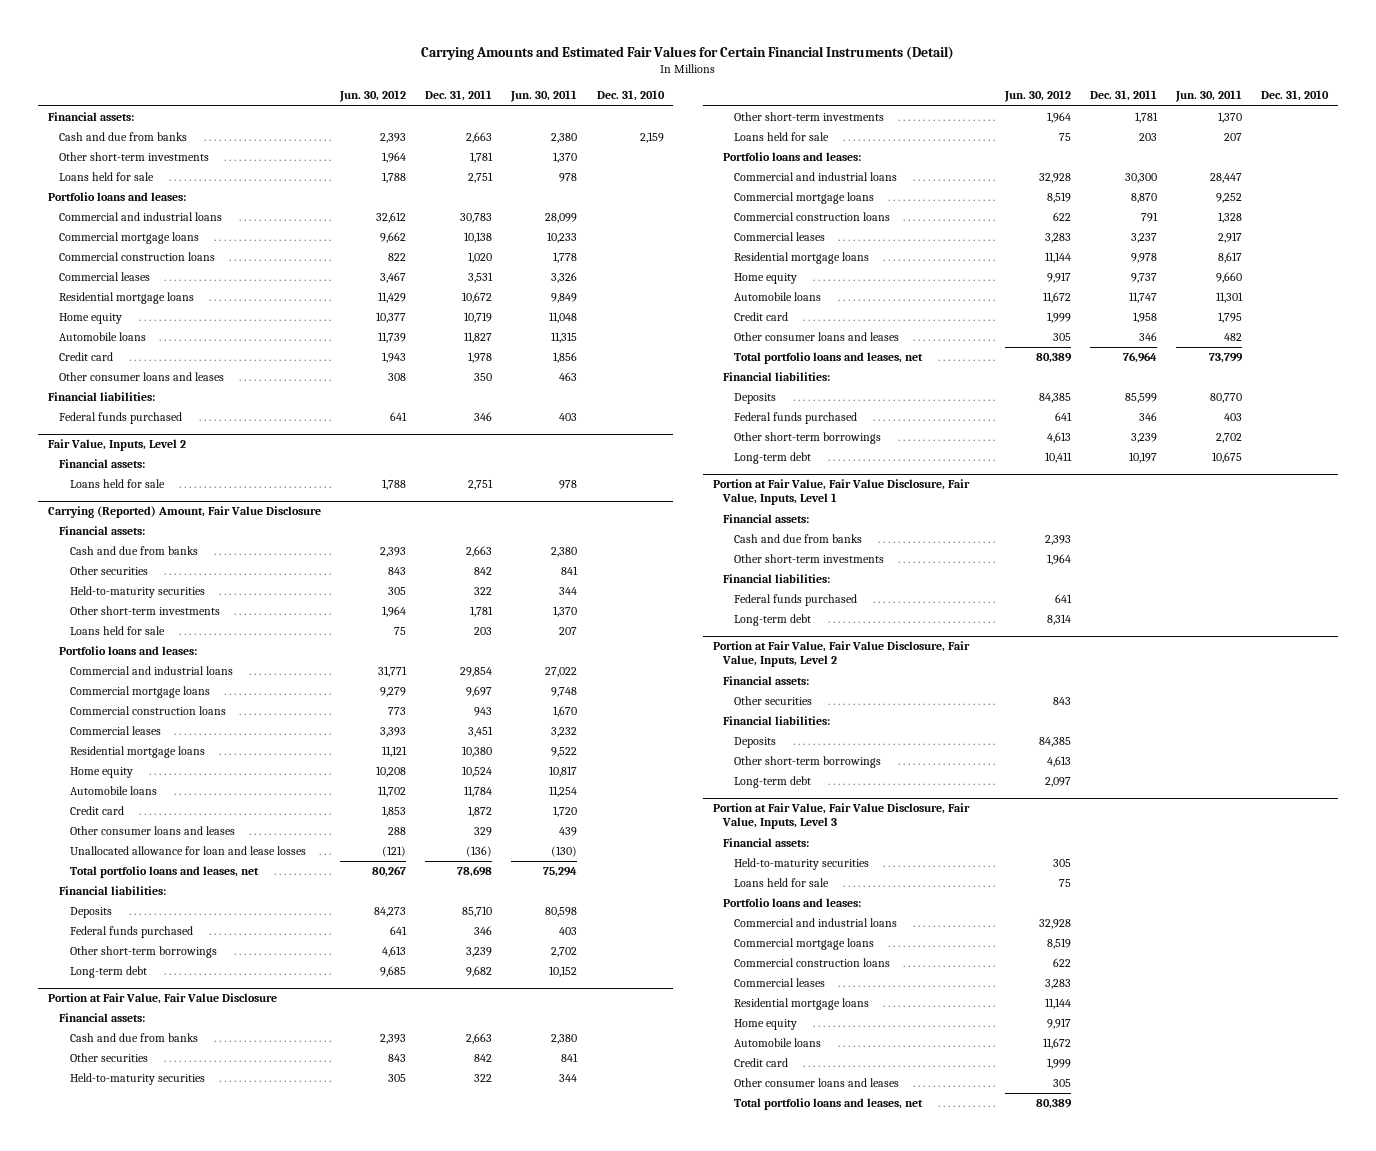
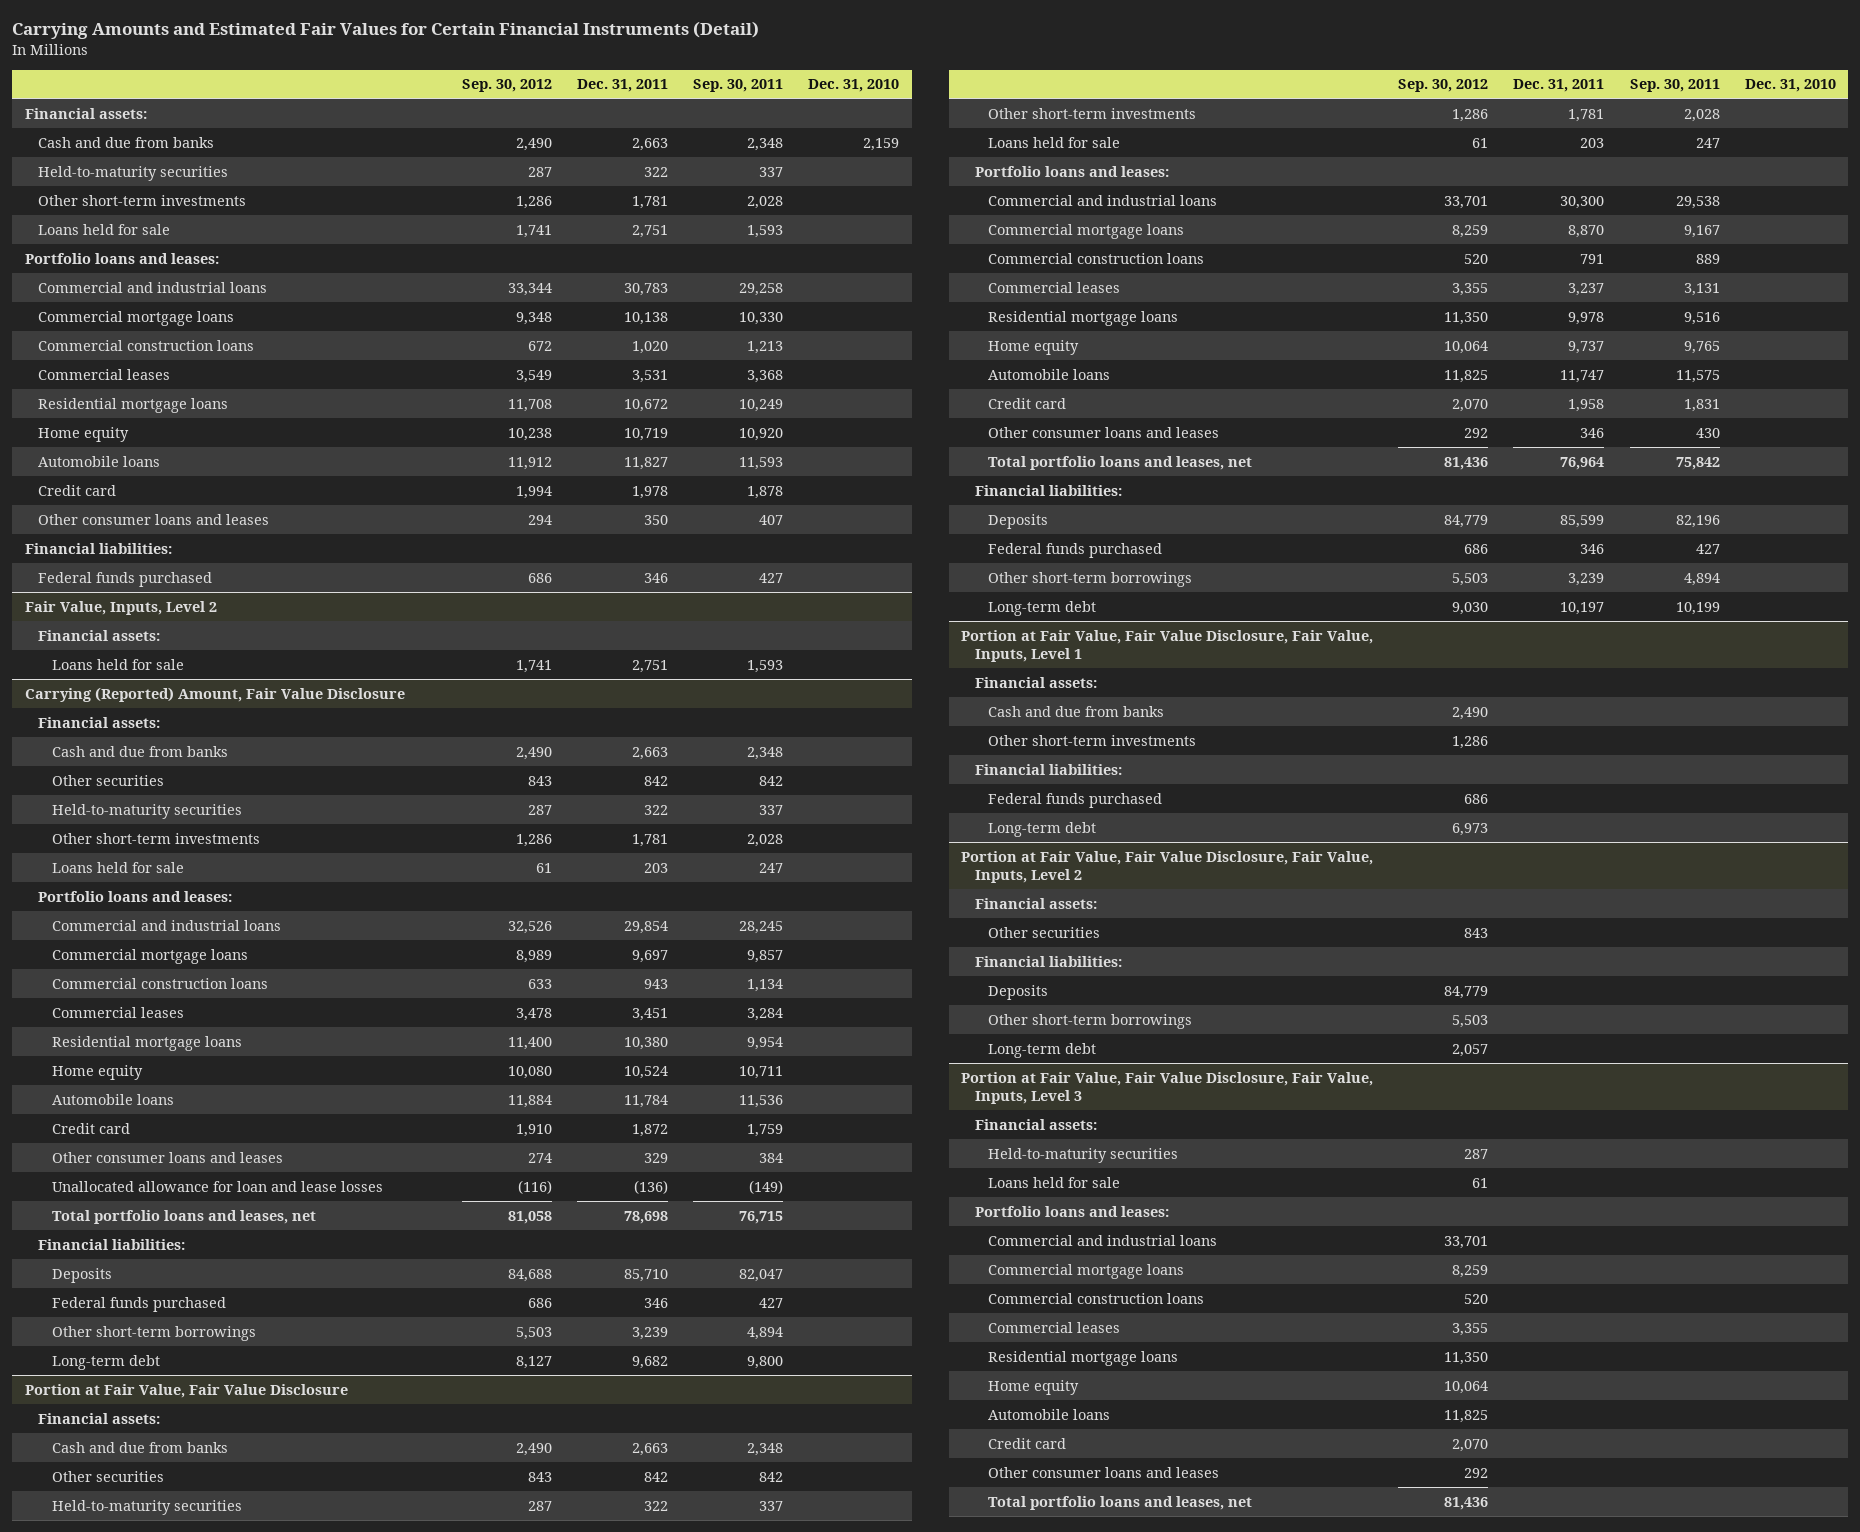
[339,90,407,103] Jun. 30, 2012 -> none
[510,90,578,103] Jun. 30, 2011 -> none
none -> [461,79,552,93] Sep. 30, 2012
none -> [693,79,784,93] Sep. 30, 2011
none -> [38,165,229,181] Held-to-maturity securities

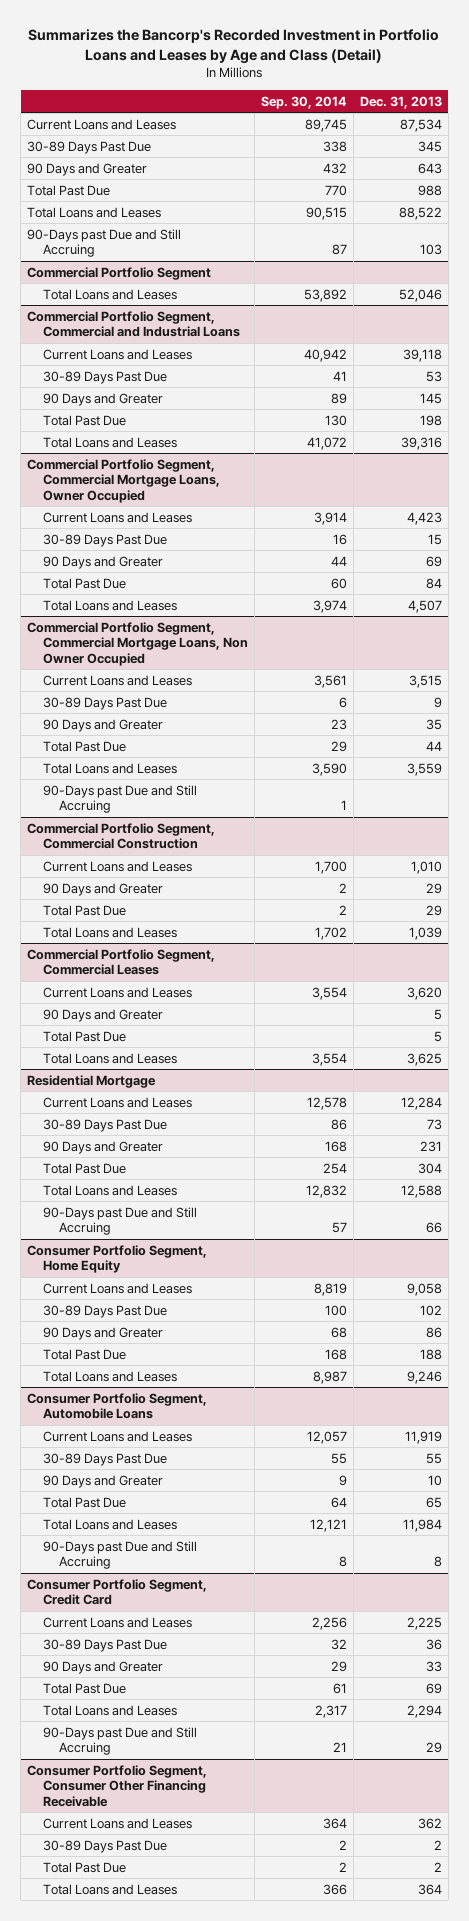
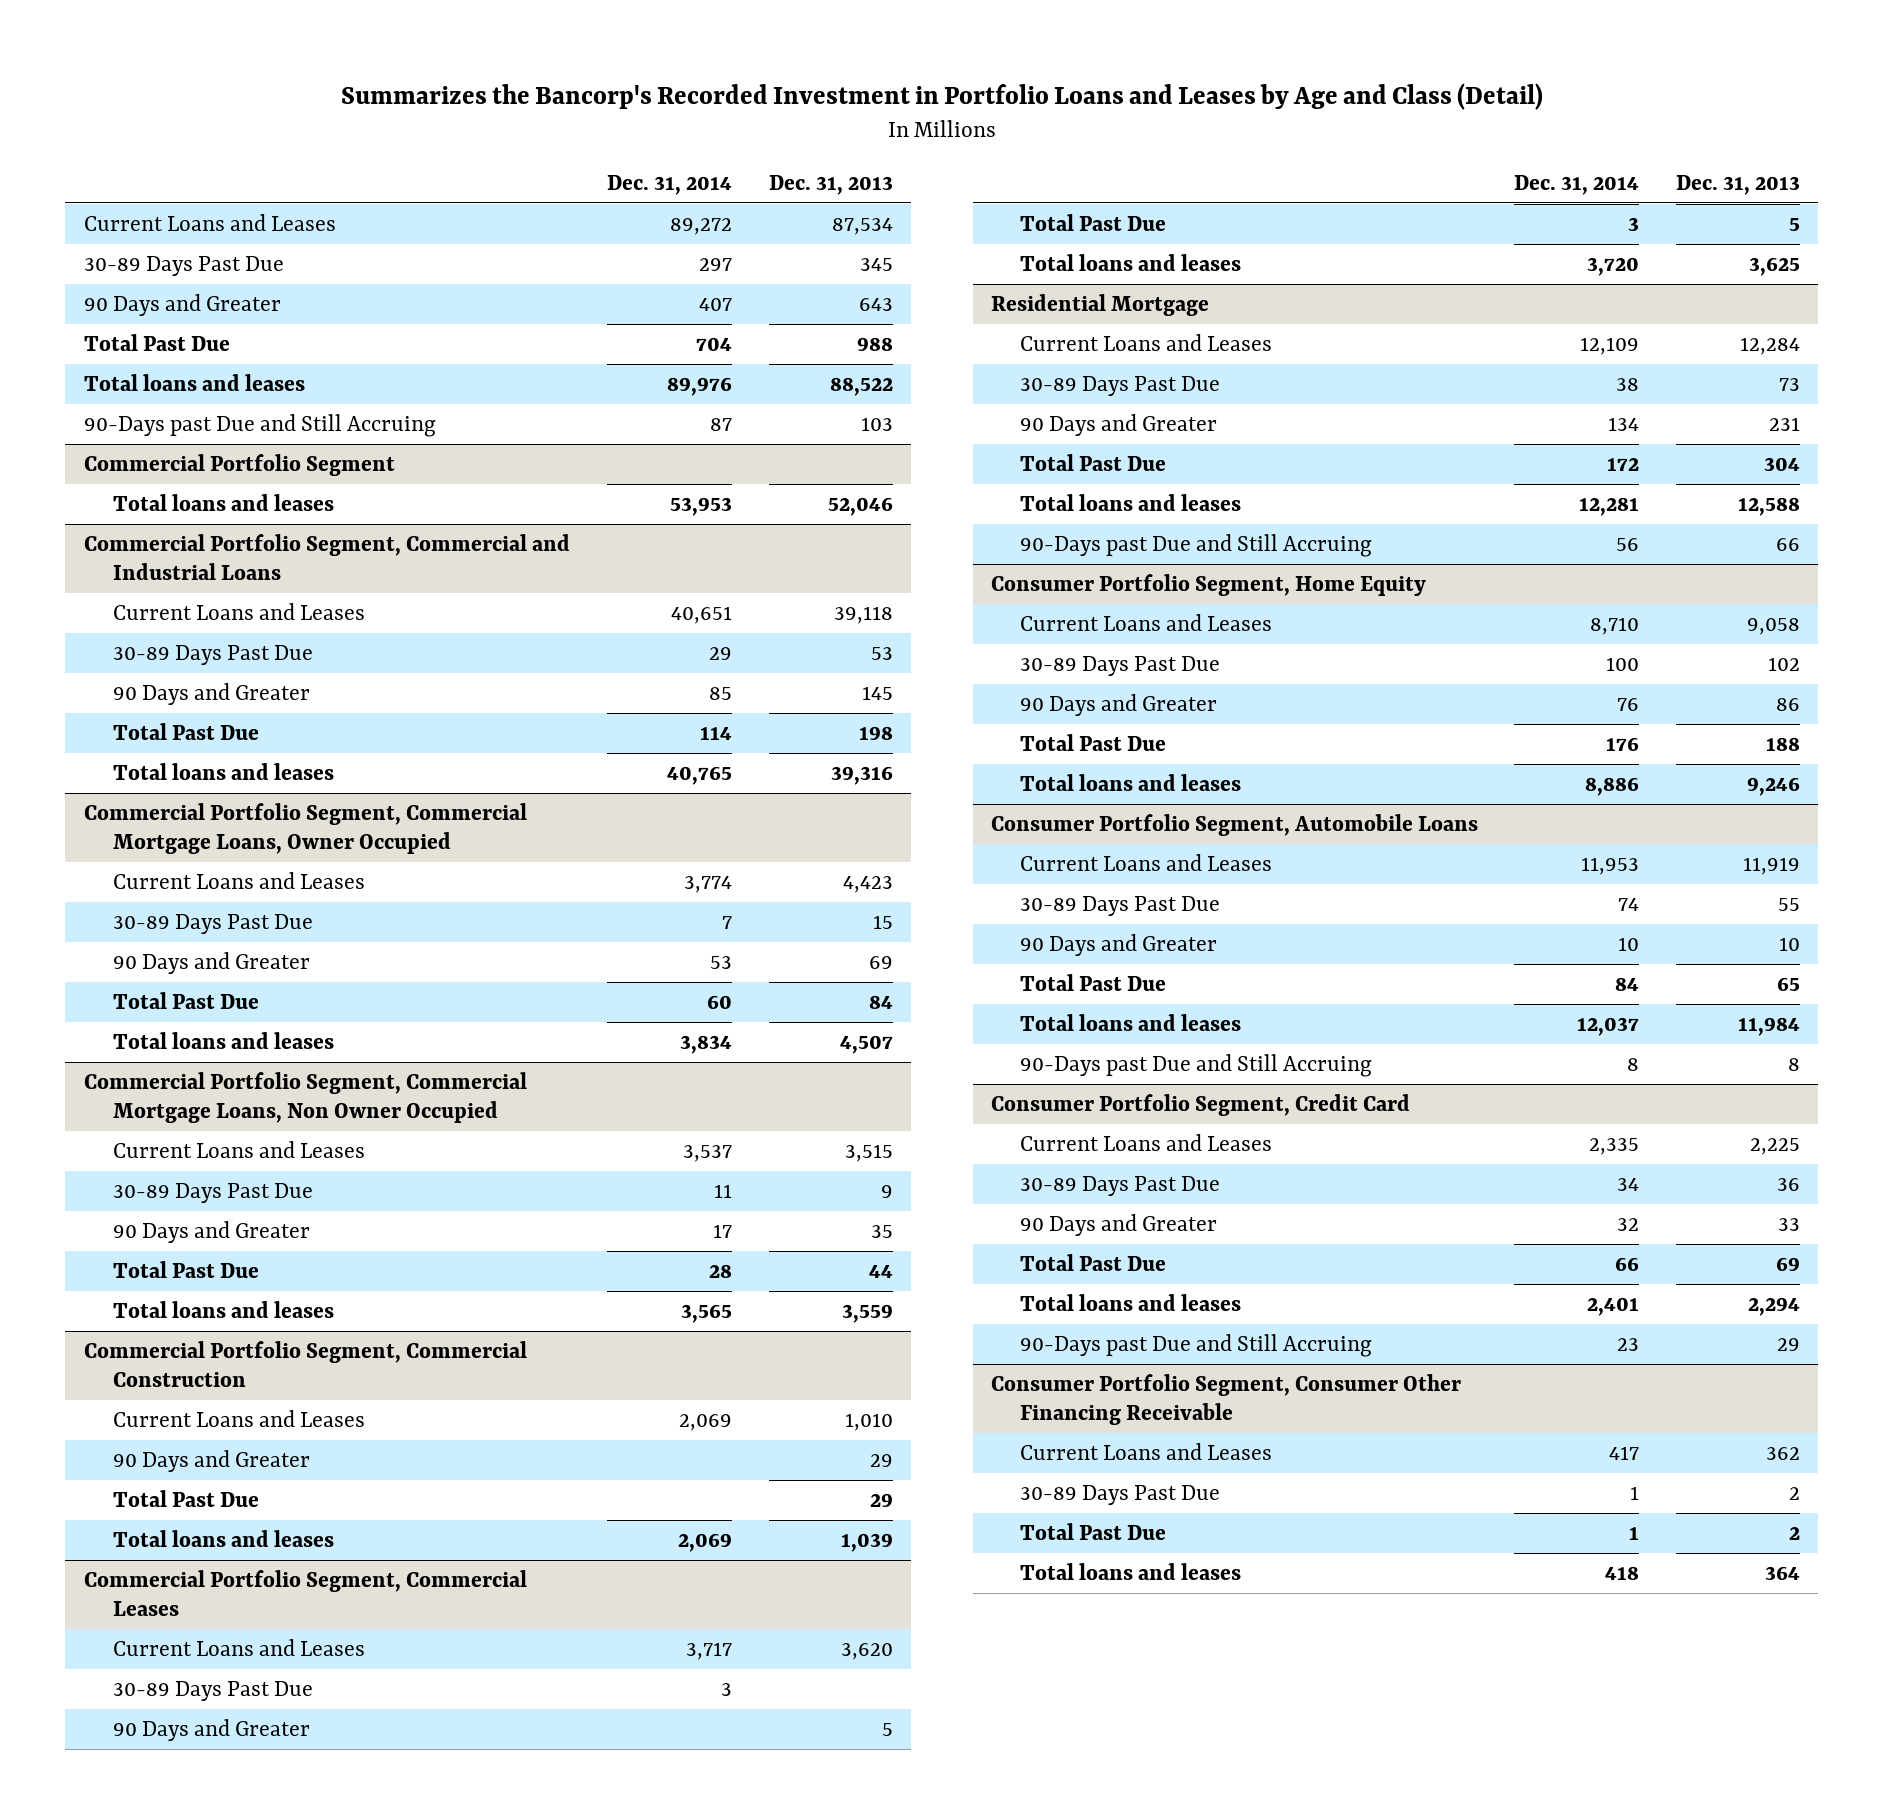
[260,95,347,109] Sep. 30, 2014 -> none
none -> [607,174,733,195] Dec. 31, 2014
[26,206,161,218] Total Loans and Leases -> [83,374,305,392] Total loans and leases
[42,288,177,300] Total Loans and Leases -> [112,494,334,512] Total loans and leases
[42,436,177,448] Total Loans and Leases -> [112,763,334,781] Total loans and leases
[42,599,177,611] Total Loans and Leases -> [112,1032,334,1050] Total loans and leases
[42,784,197,814] 90-Days past Due and Still Accruing -> none
[42,762,177,774] Total Loans and Leases -> [112,1301,334,1319] Total loans and leases
[42,926,177,938] Total Loans and Leases -> [112,1530,334,1548] Total loans and leases
none -> [112,1681,313,1702] 30-89 Days Past Due
[42,1052,177,1064] Total Loans and Leases -> [1020,254,1242,272] Total loans and leases
[42,1184,177,1196] Total Loans and Leases -> [1020,494,1242,512] Total loans and leases
[42,1370,177,1382] Total Loans and Leases -> [1020,774,1242,792] Total loans and leases
[42,1518,177,1530] Total Loans and Leases -> [1020,1014,1242,1032] Total loans and leases
[42,1704,177,1716] Total Loans and Leases -> [1020,1294,1242,1312] Total loans and leases
[42,1883,177,1895] Total Loans and Leases -> [1020,1563,1242,1581] Total loans and leases

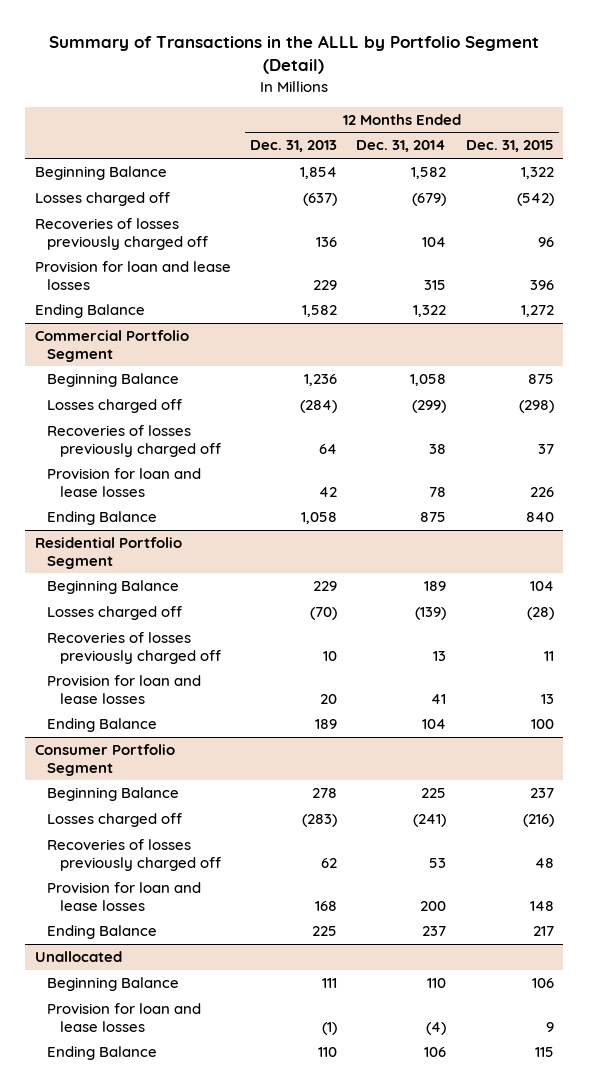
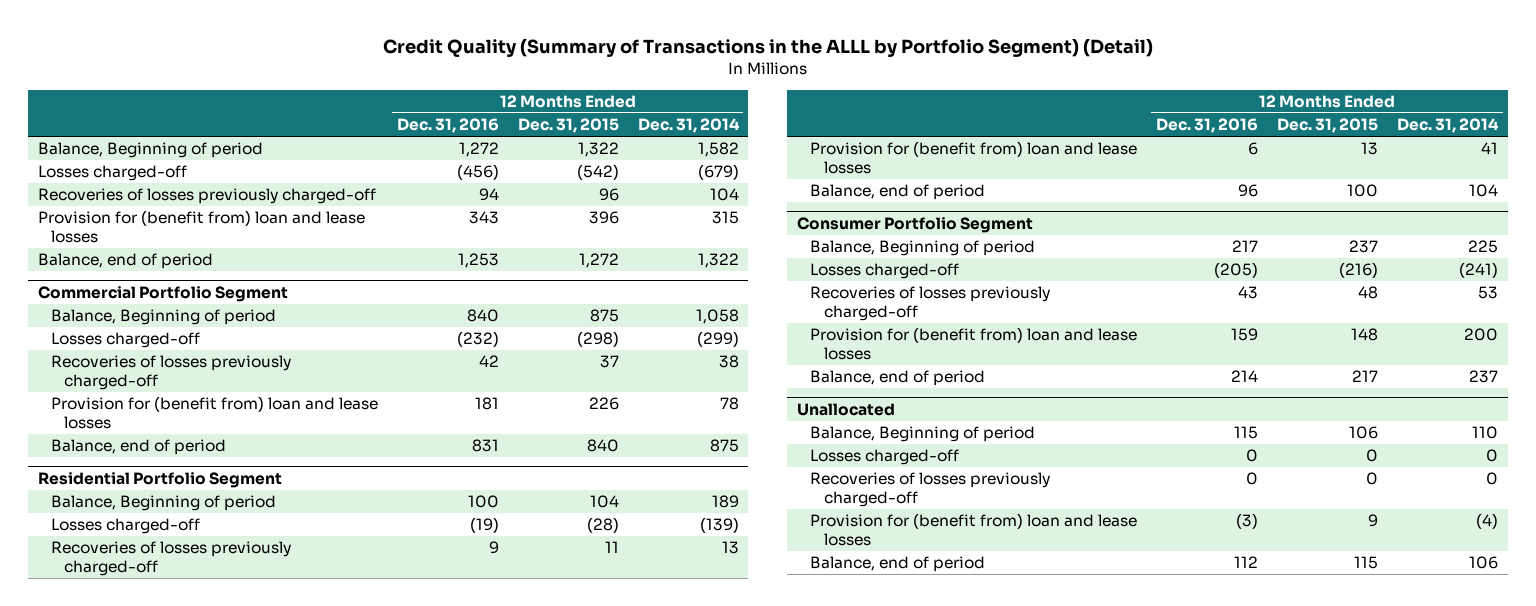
[49,35,540,75] Summary of Transactions in the ALLL by Portfolio Segment (Detail) -> [382,38,1153,57] Credit Quality (Summary of Transactions in the ALLL by Portfolio Segment) (Detail)
[250,140,338,153] Dec. 31, 2013 -> none
none -> [396,118,499,134] Dec. 31, 2016
[34,166,167,181] Beginning Balance -> [37,142,263,159] Balance, Beginning of period
[34,192,170,207] Losses charged off -> [37,165,187,182] Losses charged-off
[34,218,209,250] Recoveries of losses previously charged off -> [37,188,376,205] Recoveries of losses previously charged-off
[34,261,231,290] Provision for loan and lease losses -> [37,210,365,244] Provision for (benefit from) loan and lease losses
[34,304,145,319] Ending Balance -> [37,253,213,270] Balance, end of period
[47,373,180,388] Beginning Balance -> [50,309,276,326] Balance, Beginning of period
[47,399,183,414] Losses charged off -> [50,332,200,349] Losses charged-off
[47,425,222,457] Recoveries of losses previously charged off -> [50,355,291,391] Recoveries of losses previously charged-off
[47,468,202,497] Provision for loan and lease losses -> [50,396,378,430] Provision for (benefit from) loan and lease losses
[47,511,158,526] Ending Balance -> [50,439,226,456] Balance, end of period
[47,580,180,595] Beginning Balance -> [50,495,276,512] Balance, Beginning of period
[47,606,183,621] Losses charged off -> [50,518,200,535] Losses charged-off
[47,632,222,664] Recoveries of losses previously charged off -> [50,541,291,577] Recoveries of losses previously charged-off
[47,675,202,704] Provision for loan and lease losses -> [810,141,1138,175] Provision for (benefit from) loan and lease losses
[47,718,158,733] Ending Balance -> [810,184,986,201] Balance, end of period
[47,787,180,802] Beginning Balance -> [810,240,1036,257] Balance, Beginning of period
[47,813,183,828] Losses charged off -> [810,263,960,280] Losses charged-off
[47,839,222,871] Recoveries of losses previously charged off -> [810,286,1051,322] Recoveries of losses previously charged-off
[47,882,202,911] Provision for loan and lease losses -> [810,327,1138,361] Provision for (benefit from) loan and lease losses
[47,925,158,940] Ending Balance -> [810,370,986,387] Balance, end of period
[47,977,180,992] Beginning Balance -> [810,426,1036,443] Balance, Beginning of period
none -> [810,449,960,466] Losses charged-off
none -> [810,472,1051,508] Recoveries of losses previously charged-off
[47,1003,202,1032] Provision for loan and lease losses -> [810,513,1138,547] Provision for (benefit from) loan and lease losses
[47,1046,158,1061] Ending Balance -> [810,556,986,573] Balance, end of period

